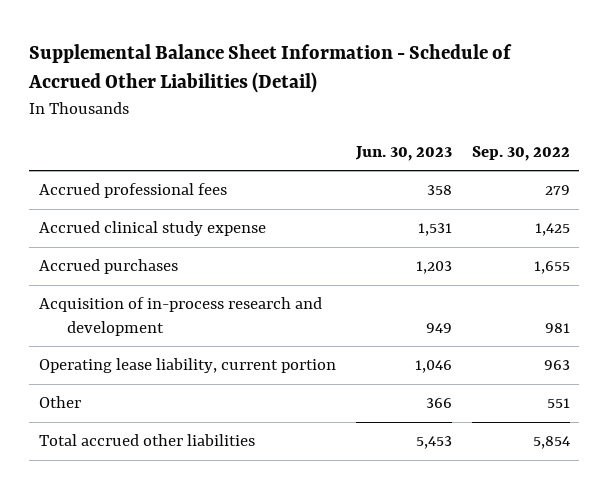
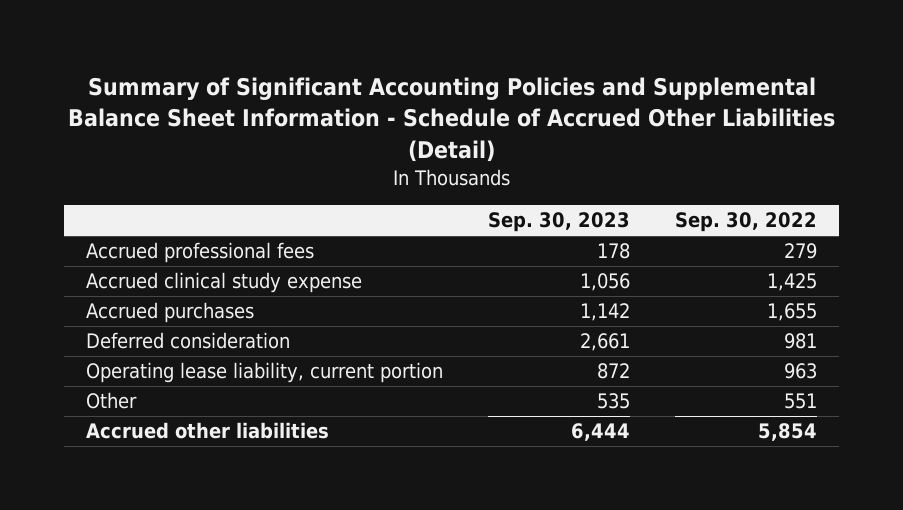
[27,43,512,94] Supplemental Balance Sheet Information - Schedule of Accrued Other Liabilities (Detail) -> [67,77,835,162] Summary of Significant Accounting Policies and Supplemental Balance Sheet Information - Schedule of Accrued Other Liabilities (Detail)
[354,146,452,162] Jun. 30, 2023 -> none
none -> [488,212,631,233] Sep. 30, 2023
[38,297,322,336] Acquisition of in-process research and development -> [86,332,291,350] Deferred consideration
[38,434,255,447] Total accrued other liabilities -> [86,422,330,440] Accrued other liabilities

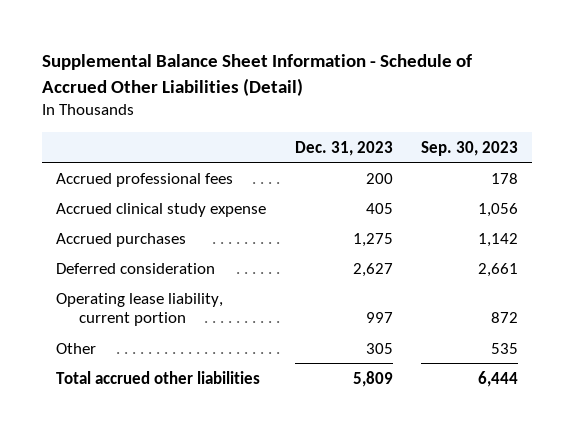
[67,77,835,162] Summary of Significant Accounting Policies and Supplemental Balance Sheet Information - Schedule of Accrued Other Liabilities (Detail) -> [41,54,472,97] Supplemental Balance Sheet Information - Schedule of Accrued Other Liabilities (Detail)
[674,212,817,233] Sep. 30, 2022 -> none
none -> [294,140,393,156] Dec. 31, 2023
[86,422,330,440] Accrued other liabilities -> [55,370,260,384] Total accrued other liabilities

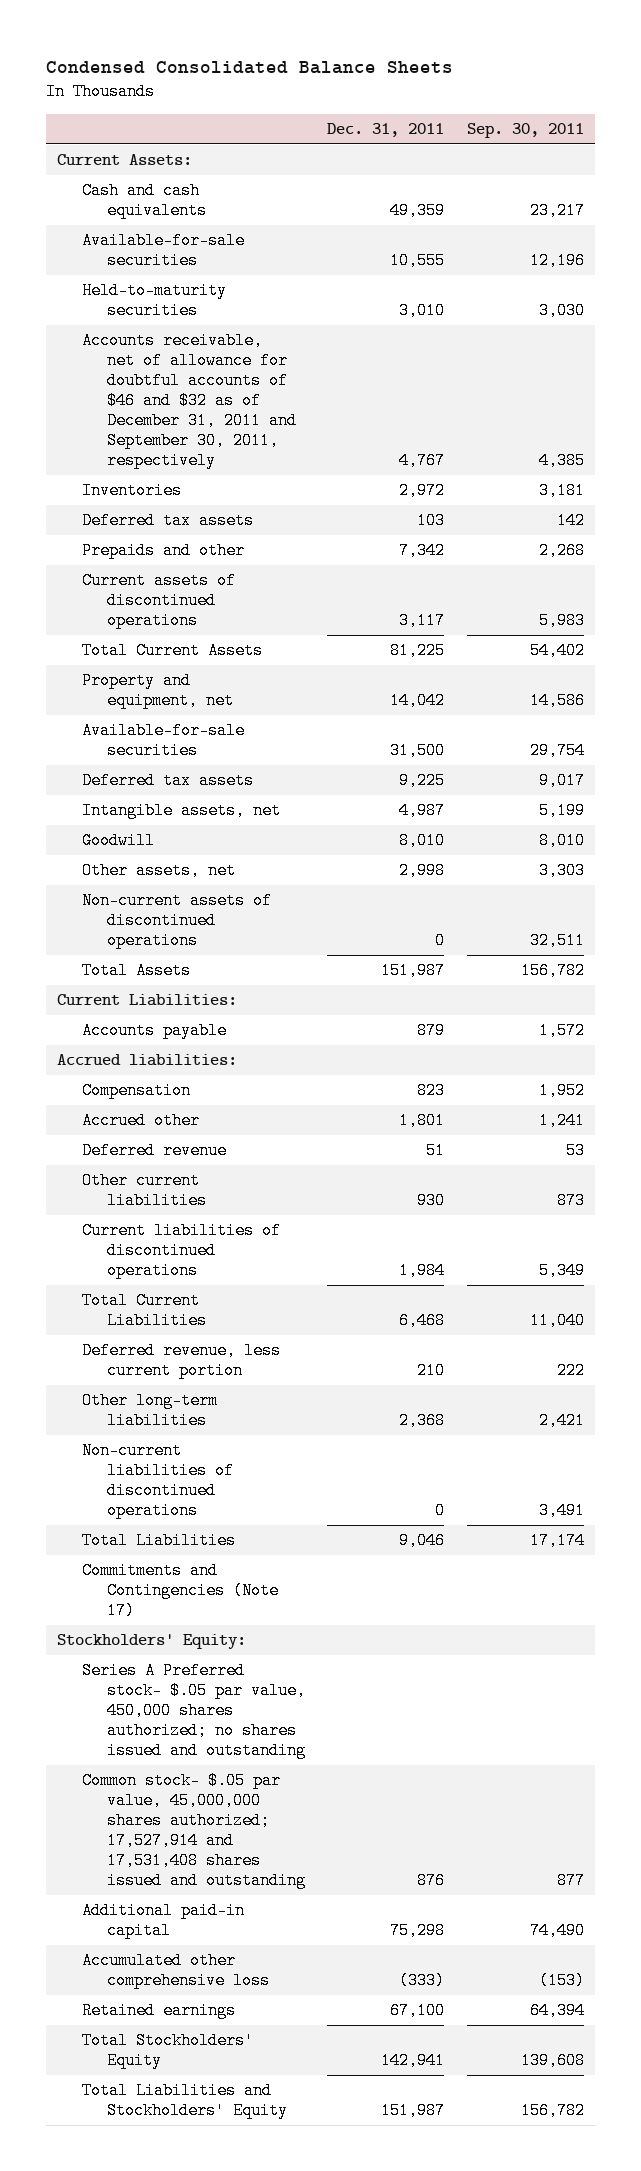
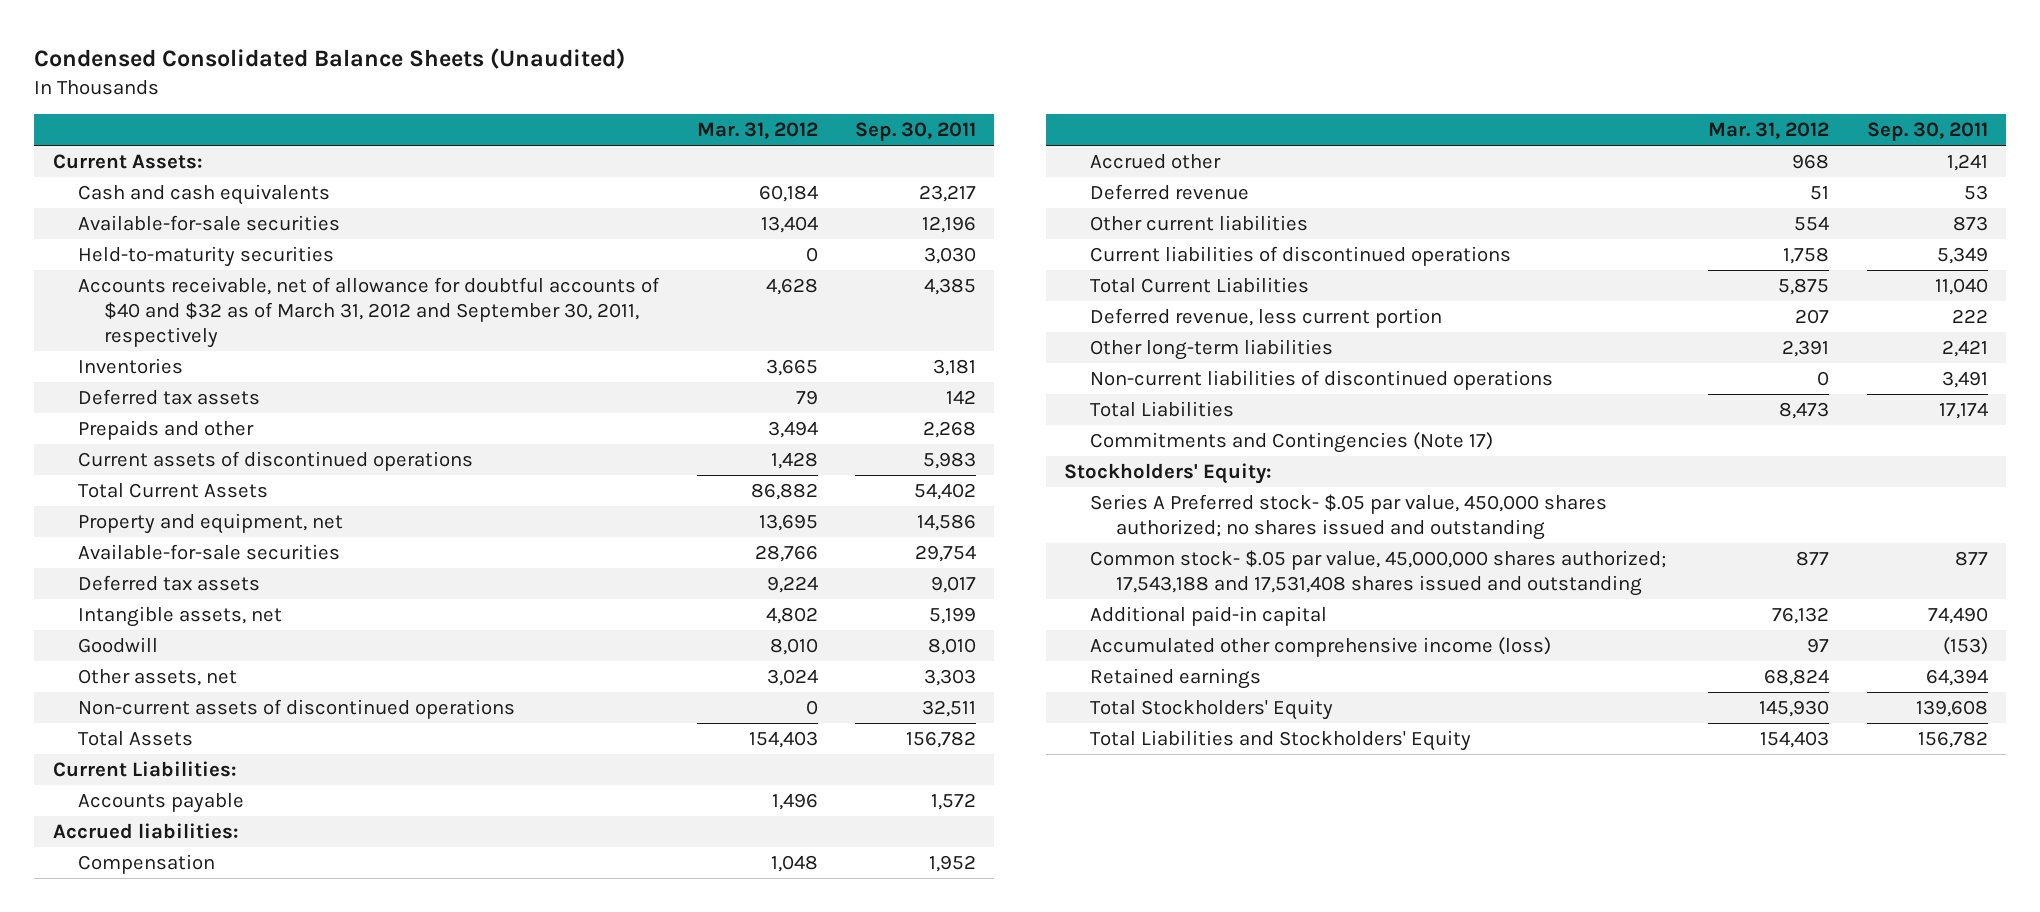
[46,61,454,75] Condensed Consolidated Balance Sheets -> [34,48,626,70] Condensed Consolidated Balance Sheets (Unaudited)
[327,122,445,137] Dec. 31, 2011 -> none
none -> [696,122,818,140] Mar. 31, 2012
[81,332,297,469] Accounts receivable, net of allowance for doubtful accounts of $46 and $32 as of December 31, 2011 and September 30, 2011, respectively -> [78,276,661,349] Accounts receivable, net of allowance for doubtful accounts of $40 and $32 as of March 31, 2012 and September 30, 2011, respectively
[81,1772,306,1889] Common stock- $.05 par value, 45,000,000 shares authorized; 17,527,914 and 17,531,408 shares issued and outstanding -> [1090,549,1667,597] Common stock- $.05 par value, 45,000,000 shares authorized; 17,543,188 and 17,531,408 shares issued and outstanding
[81,1952,270,1990] Accumulated other comprehensive loss -> [1090,636,1552,657] Accumulated other comprehensive income (loss)

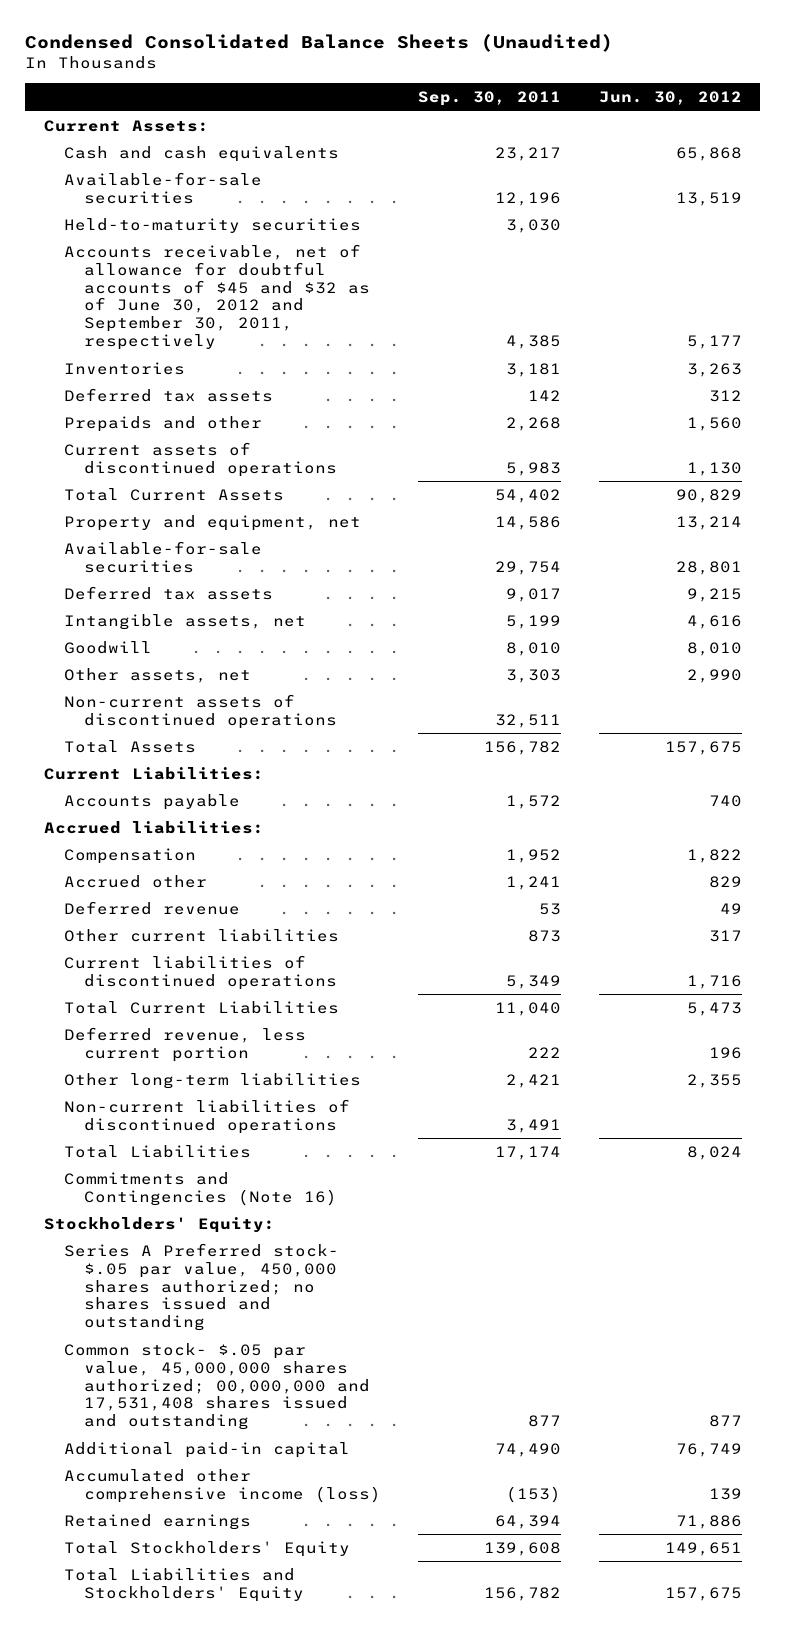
[696,122,818,140] Mar. 31, 2012 -> none
none -> [598,91,742,106] Jun. 30, 2012
[78,276,661,349] Accounts receivable, net of allowance for doubtful accounts of $40 and $32 as of March 31, 2012 and September 30, 2011, respectively -> [63,243,370,351] Accounts receivable, net of allowance for doubtful accounts of $45 and $32 as of June 30, 2012 and September 30, 2011, respectively
[1090,431,1494,453] Commitments and Contingencies (Note 17) -> [63,1171,337,1206] Commitments and Contingencies (Note 16)
[1090,549,1667,597] Common stock- $.05 par value, 45,000,000 shares authorized; 17,543,188 and 17,531,408 shares issued and outstanding -> [63,1342,370,1431] Common stock- $.05 par value, 45,000,000 shares authorized; 00,000,000 and 17,531,408 shares issued and outstanding

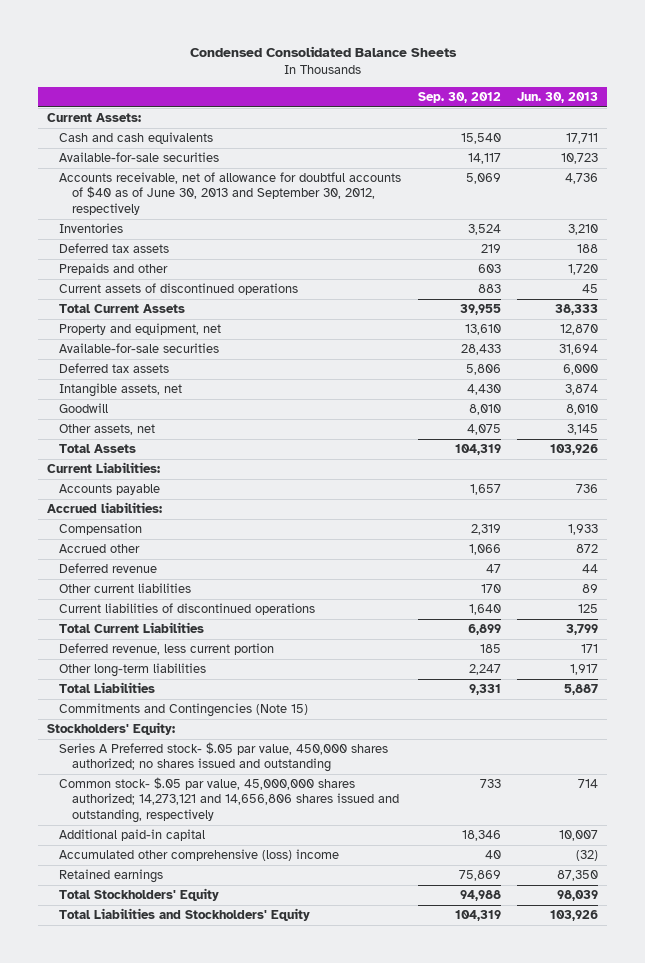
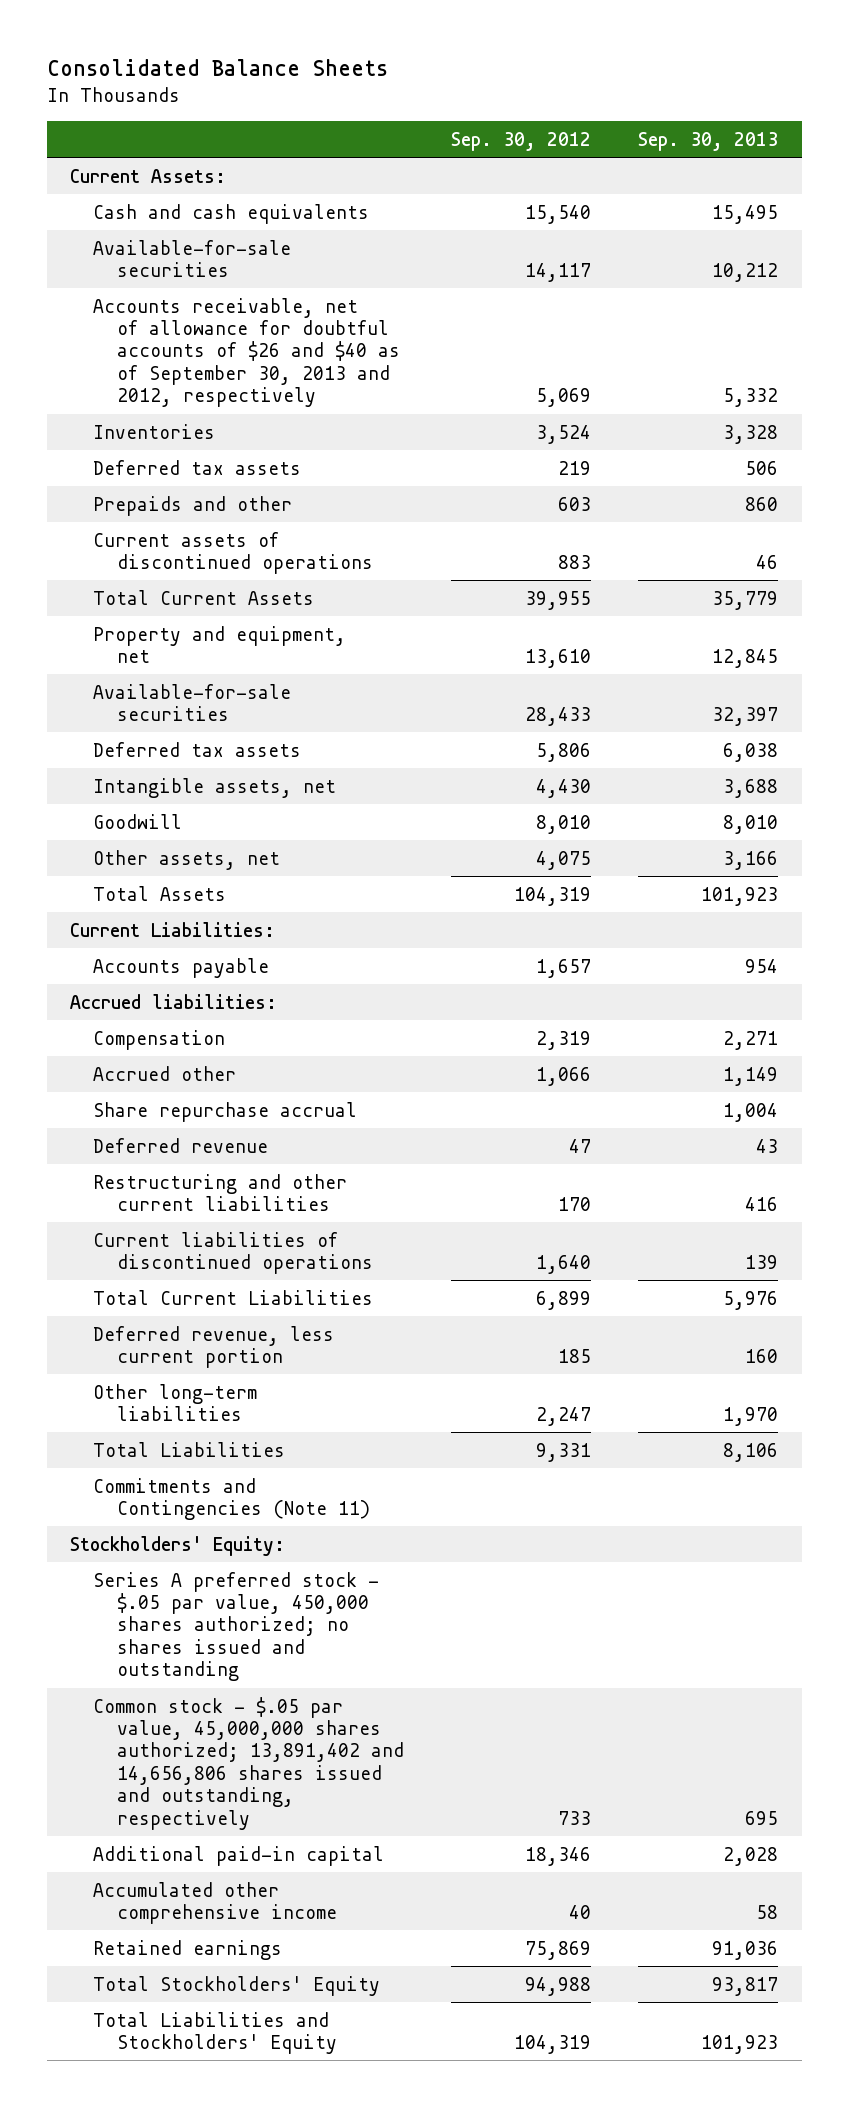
[189,46,457,58] Condensed Consolidated Balance Sheets -> [46,59,388,77] Consolidated Balance Sheets
[517,91,599,103] Jun. 30, 2013 -> none
none -> [638,132,779,152] Sep. 30, 2013
[59,172,402,215] Accounts receivable, net of allowance for doubtful accounts of $40 as of June 30, 2013 and September 30, 2012, respectively -> [93,297,400,408] Accounts receivable, net of allowance for doubtful accounts of $26 and $40 as of September 30, 2013 and 2012, respectively
none -> [93,1101,358,1122] Share repurchase accrual
[59,583,192,594] Other current liabilities -> [93,1173,348,1212] Restructuring and other current liabilities
[59,703,309,718] Commitments and Contingencies (Note 15) -> [93,1477,370,1521] Commitments and Contingencies (Note 11)
[59,742,389,773] Series A Preferred stock- $.05 par value, 450,000 shares authorized; no shares issued and outstanding -> [93,1571,380,1682] Series A preferred stock - $.05 par value, 450,000 shares authorized; no shares issued and outstanding
[59,777,399,823] Common stock- $.05 par value, 45,000,000 shares authorized; 14,273,121 and 14,656,806 shares issued and outstanding, respectively -> [93,1696,404,1830] Common stock - $.05 par value, 45,000,000 shares authorized; 13,891,402 and 14,656,806 shares issued and outstanding, respectively
[59,849,340,862] Accumulated other comprehensive (loss) income -> [93,1881,337,1925] Accumulated other comprehensive income

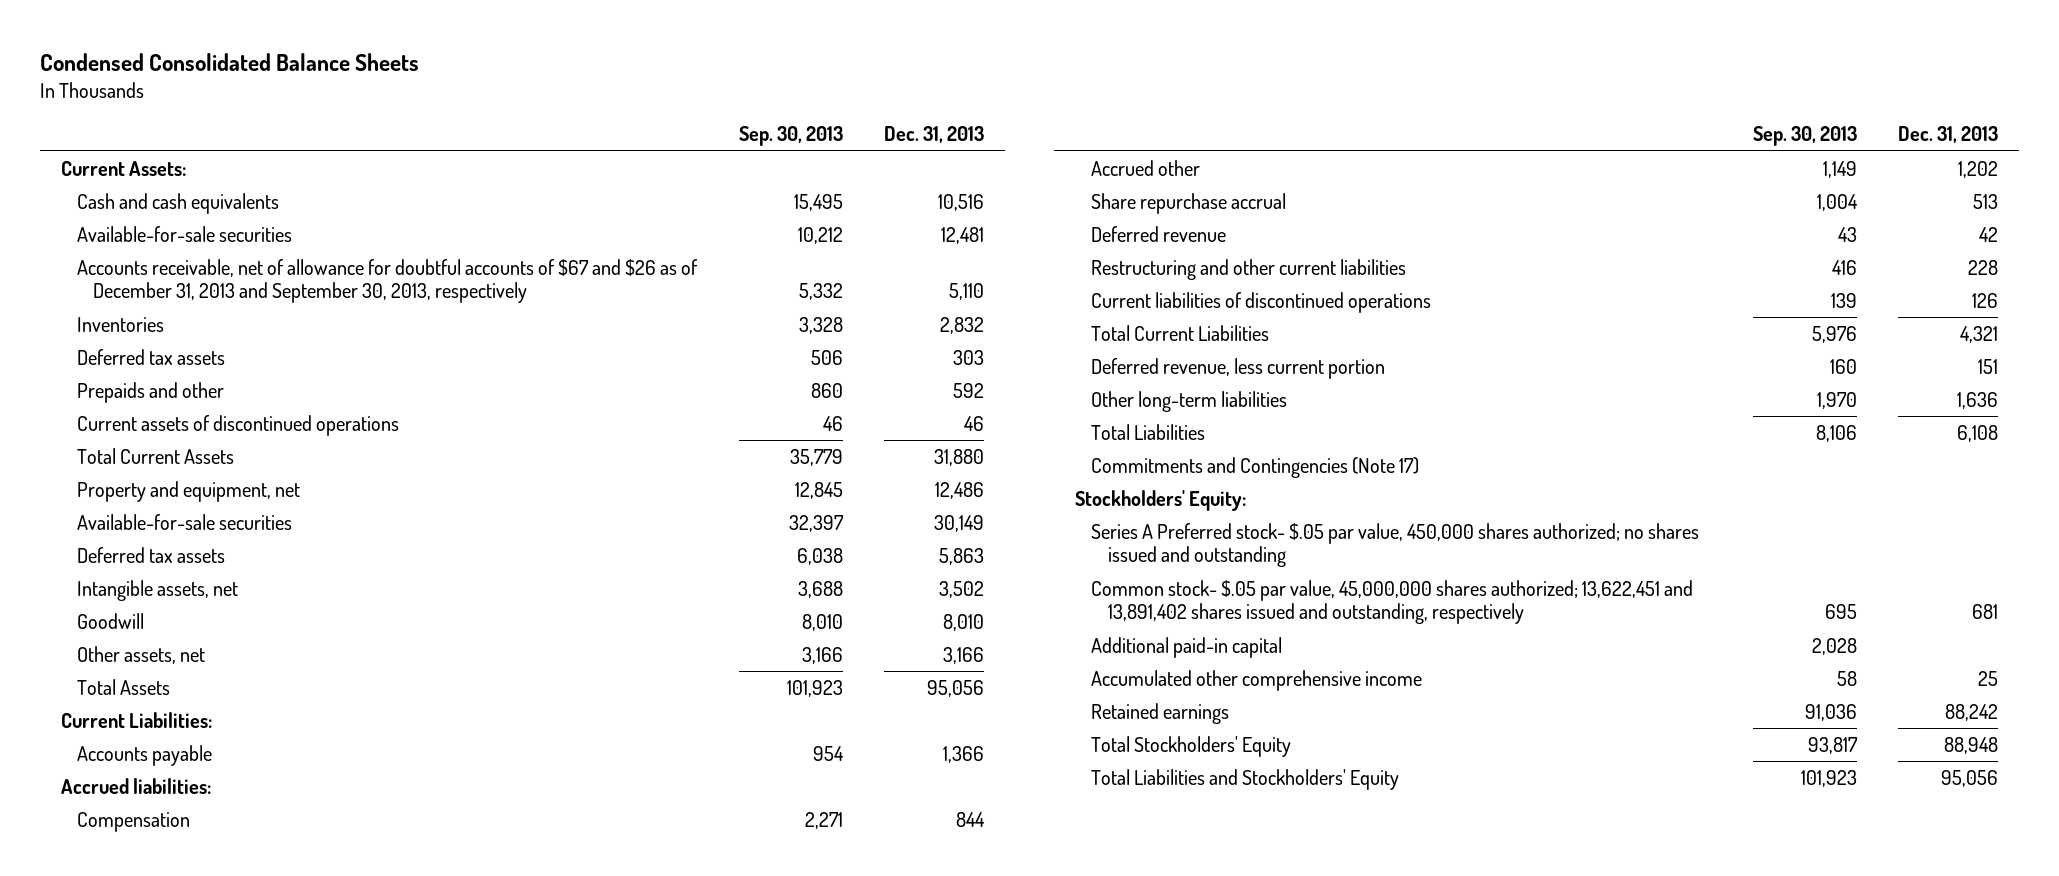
[46,59,388,77] Consolidated Balance Sheets -> [40,52,420,71] Condensed Consolidated Balance Sheets
[450,132,591,152] Sep. 30, 2012 -> none
none -> [884,126,985,144] Dec. 31, 2013
[93,297,400,408] Accounts receivable, net of allowance for doubtful accounts of $26 and $40 as of September 30, 2013 and 2012, respectively -> [77,258,699,304] Accounts receivable, net of allowance for doubtful accounts of $67 and $26 as of December 31, 2013 and September 30, 2013, respectively
[93,1477,370,1521] Commitments and Contingencies (Note 11) -> [1091,456,1420,478] Commitments and Contingencies (Note 17)
[93,1571,380,1682] Series A preferred stock - $.05 par value, 450,000 shares authorized; no shares issued and outstanding -> [1091,522,1700,568] Series A Preferred stock- $.05 par value, 450,000 shares authorized; no shares issued and outstanding
[93,1696,404,1830] Common stock - $.05 par value, 45,000,000 shares authorized; 13,891,402 and 14,656,806 shares issued and outstanding, respectively -> [1091,579,1694,625] Common stock- $.05 par value, 45,000,000 shares authorized; 13,622,451 and 13,891,402 shares issued and outstanding, respectively

